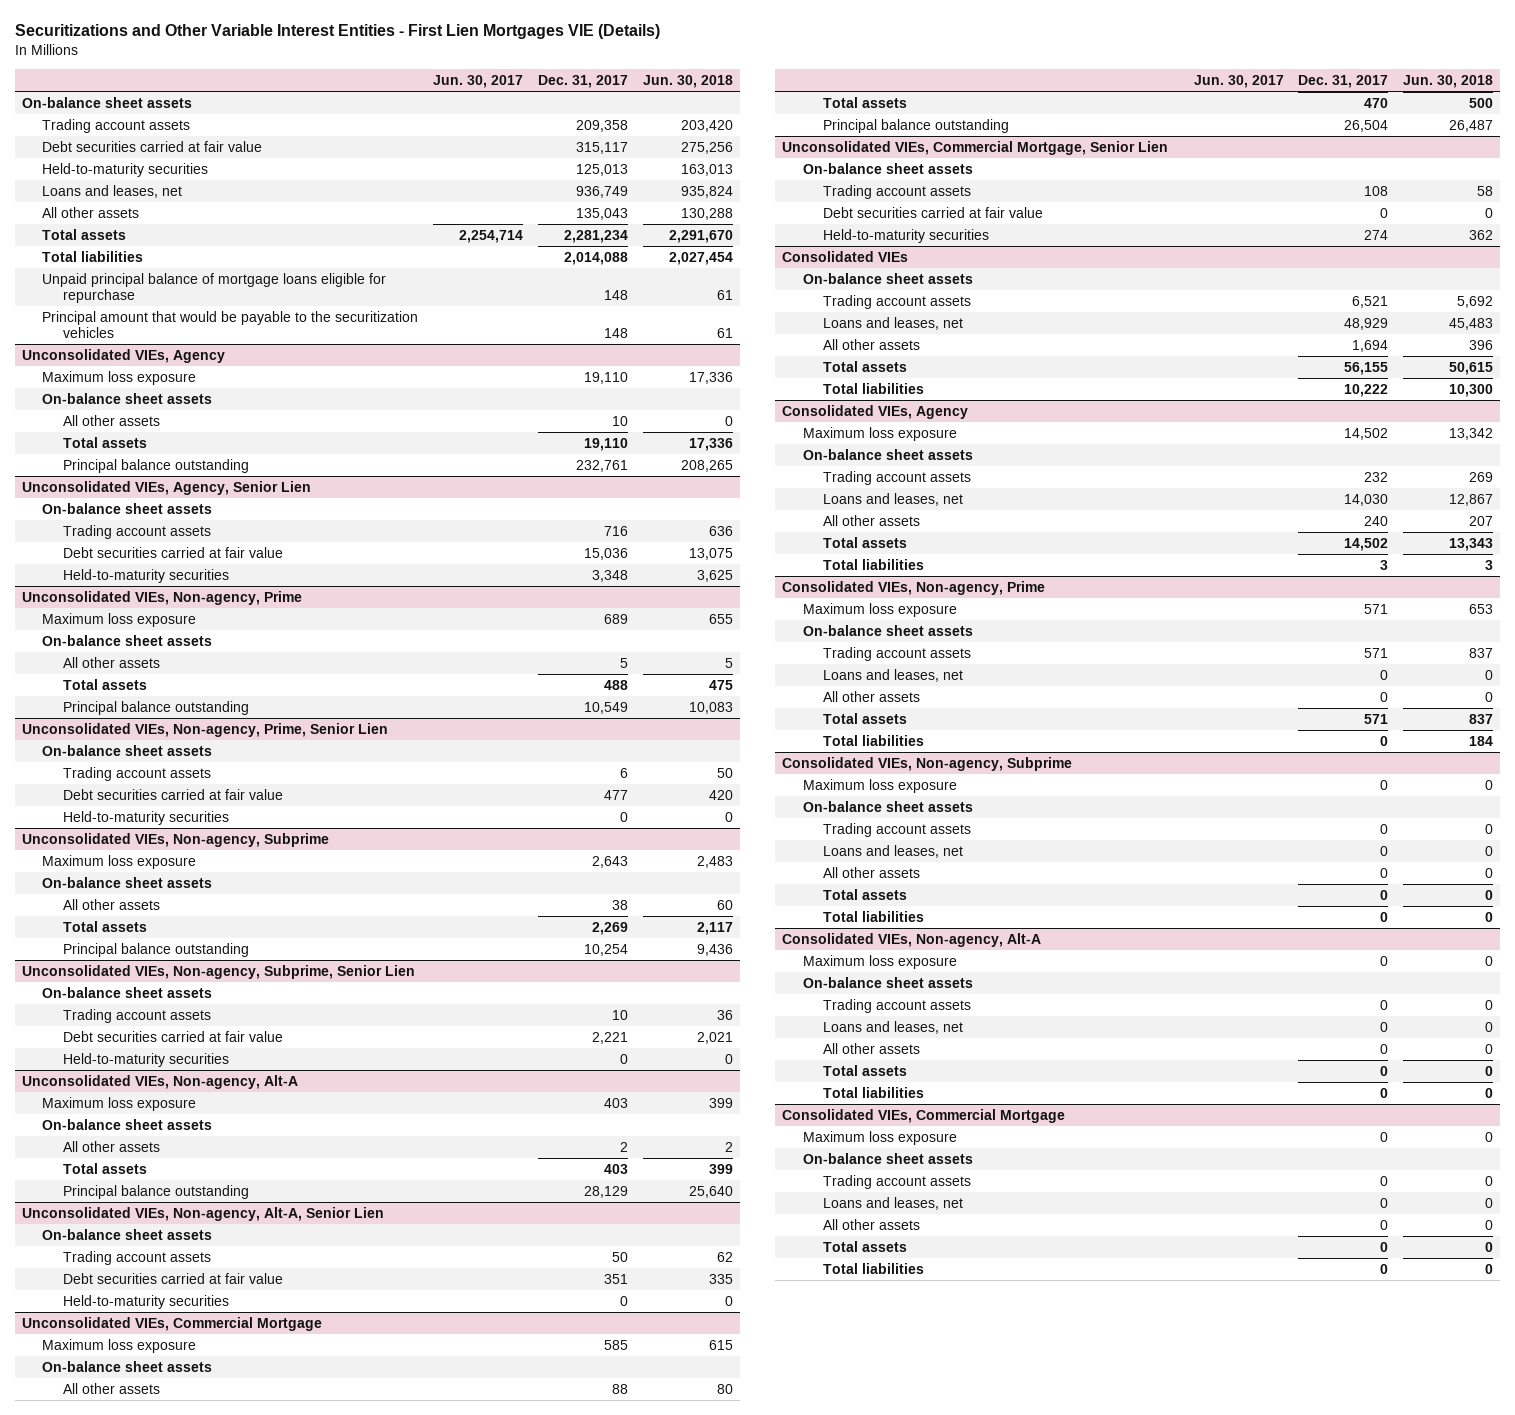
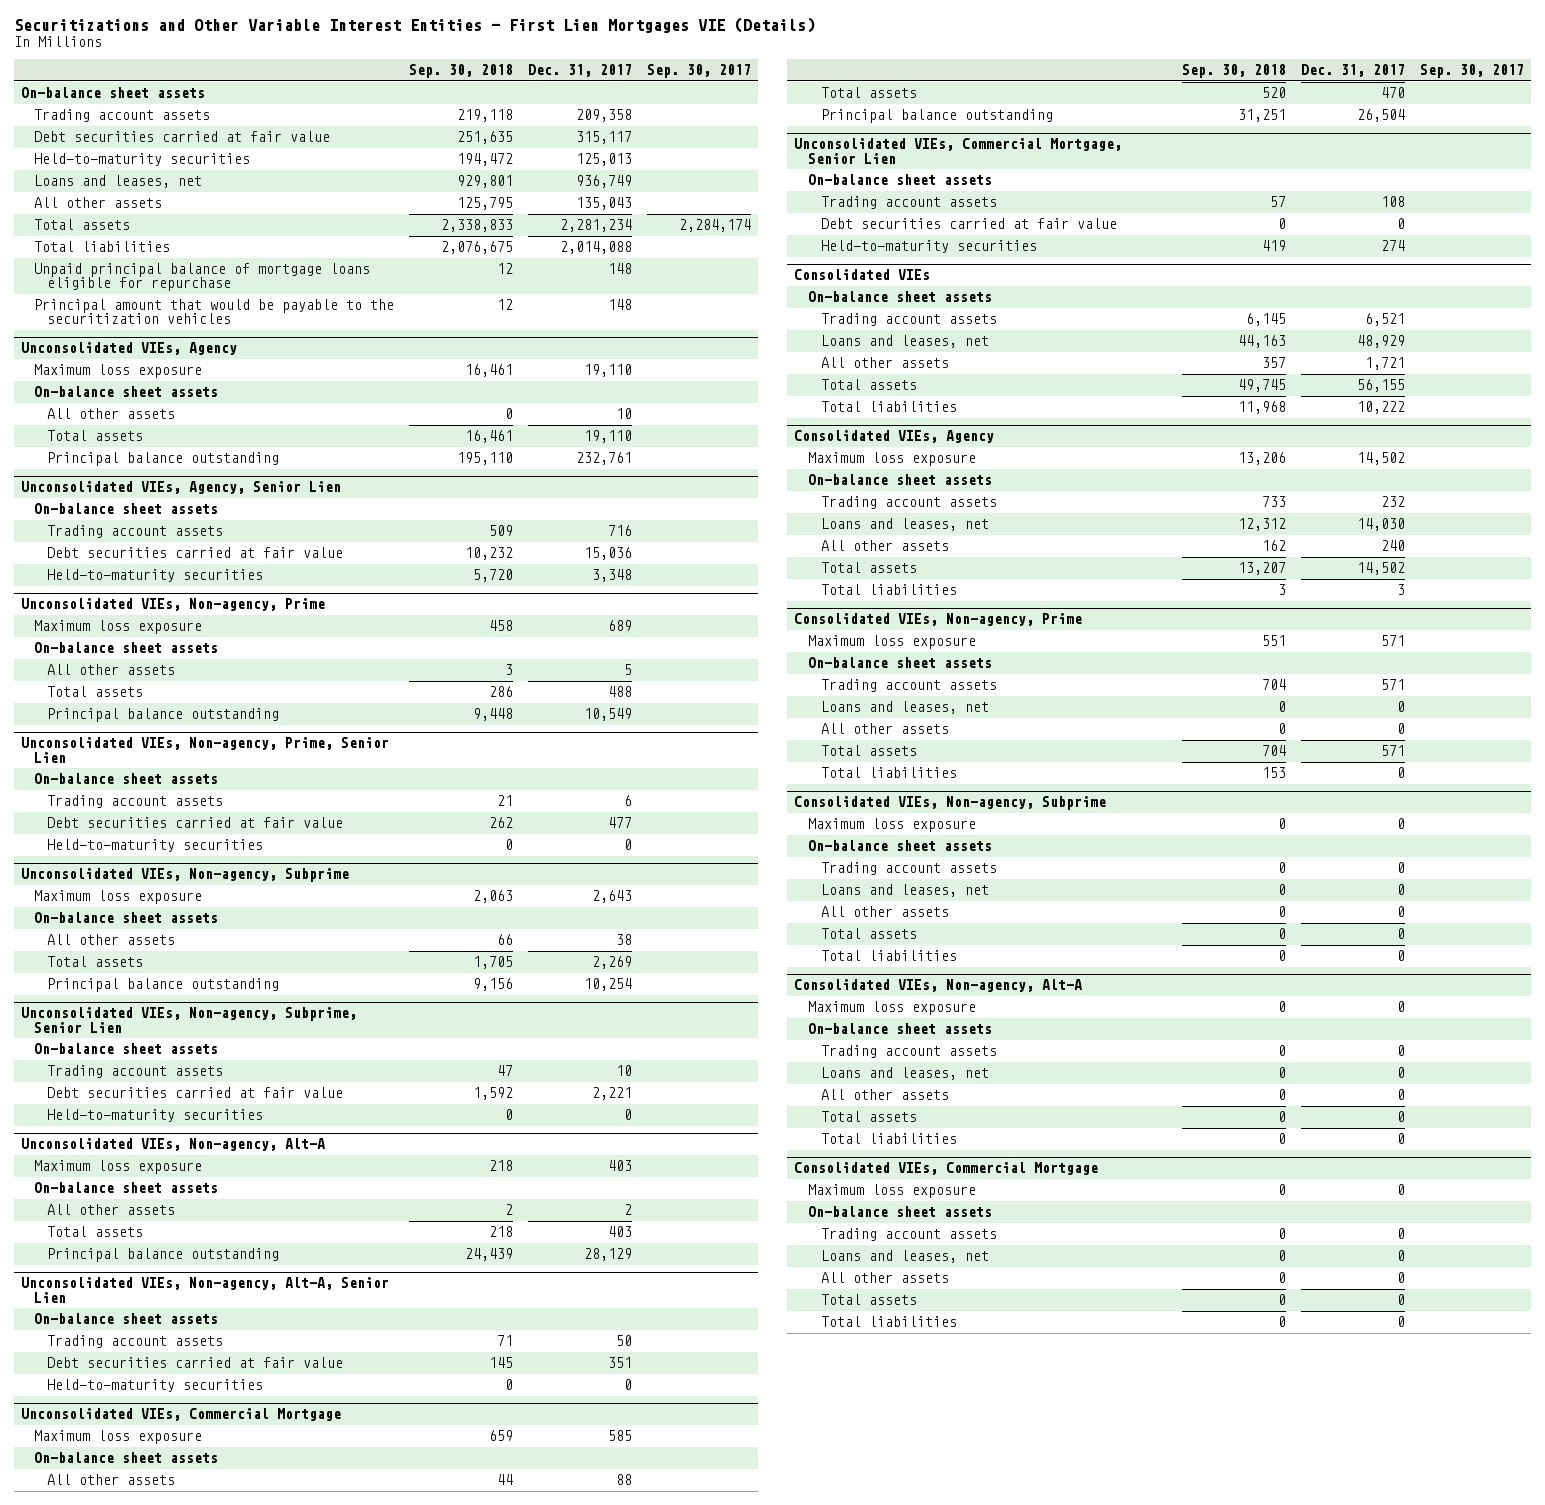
[433,75,524,89] Jun. 30, 2017 -> none
[642,75,733,89] Jun. 30, 2018 -> none
none -> [408,64,513,79] Sep. 30, 2018
none -> [646,64,751,79] Sep. 30, 2017
[1352,339,1389,352] 1,694 -> [1365,357,1406,371] 1,721

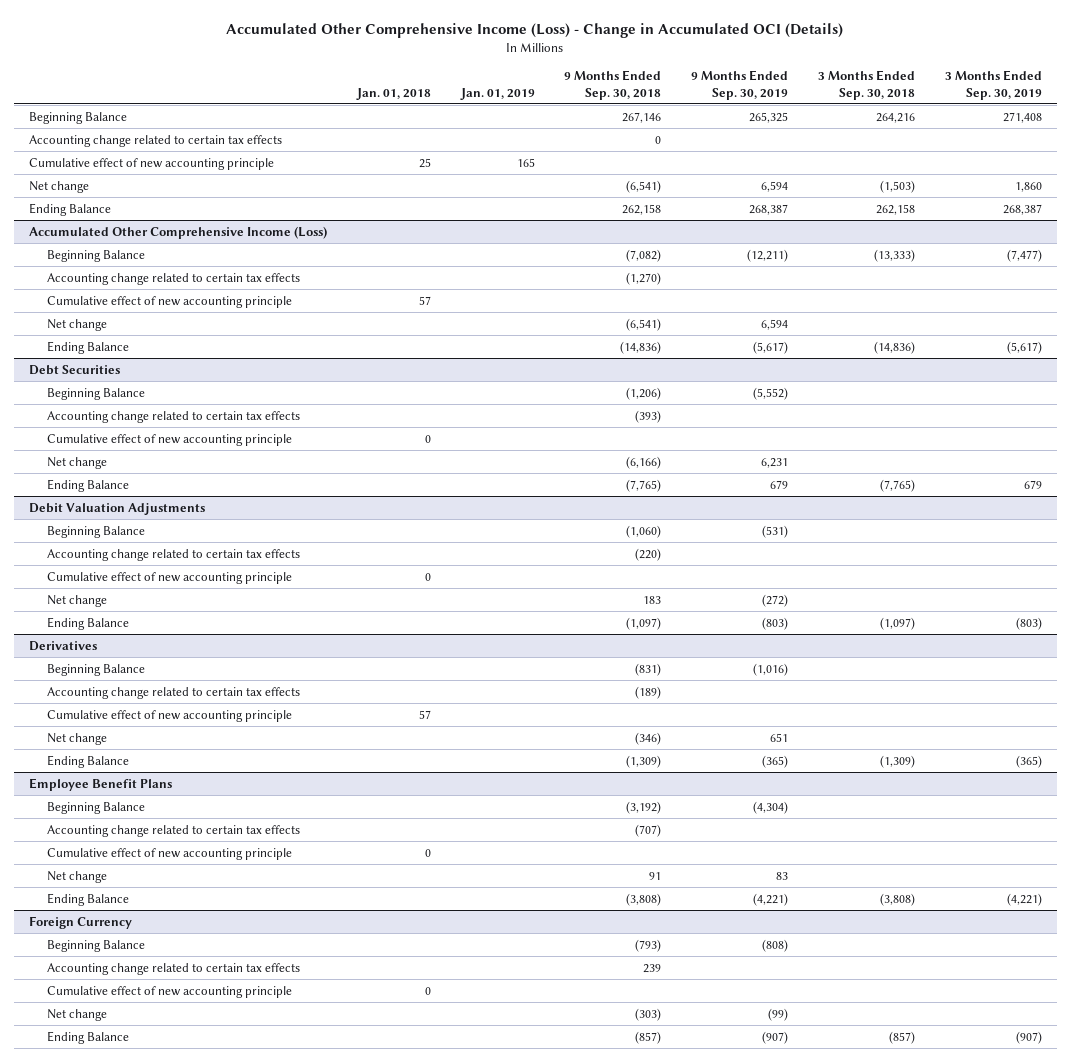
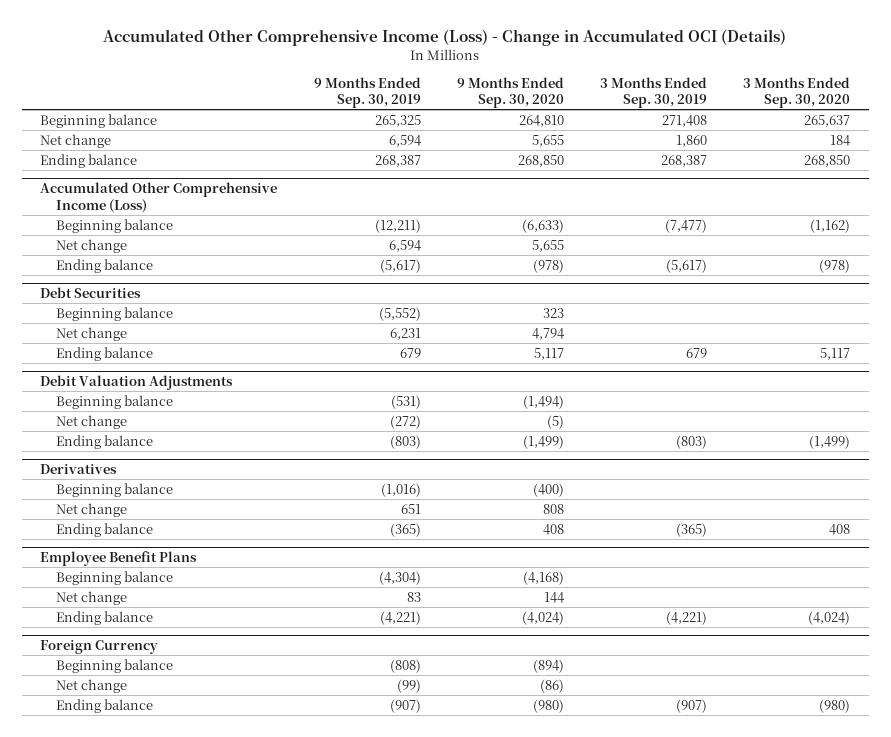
[355,87,431,100] Jan. 01, 2018 -> none
[459,87,535,100] Jan. 01, 2019 -> none
[564,70,662,100] 9 Months Ended Sep. 30, 2018 -> none
[818,70,916,100] 3 Months Ended Sep. 30, 2018 -> none
none -> [456,76,564,109] 9 Months Ended Sep. 30, 2020
none -> [743,76,851,109] 3 Months Ended Sep. 30, 2020
[28,134,282,147] Accounting change related to certain tax effects -> none
[28,157,274,170] Cumulative effect of new accounting principle -> none
[28,111,127,124] Beginning Balance -> [40,113,158,128] Beginning balance
[28,202,111,216] Ending Balance -> [40,153,138,168] Ending balance
[47,272,301,285] Accounting change related to certain tax effects -> none
[47,295,293,308] Cumulative effect of new accounting principle -> none
[47,249,146,262] Beginning Balance -> [56,218,174,233] Beginning balance
[47,340,130,354] Ending Balance -> [56,258,154,273] Ending balance
[47,410,301,423] Accounting change related to certain tax effects -> none
[47,433,293,446] Cumulative effect of new accounting principle -> none
[47,387,146,400] Beginning Balance -> [56,306,174,321] Beginning balance
[47,478,130,492] Ending Balance -> [56,346,154,361] Ending balance
[47,548,301,561] Accounting change related to certain tax effects -> none
[47,571,293,584] Cumulative effect of new accounting principle -> none
[47,525,146,538] Beginning Balance -> [56,394,174,409] Beginning balance
[47,616,130,630] Ending Balance -> [56,434,154,449] Ending balance
[47,686,301,699] Accounting change related to certain tax effects -> none
[47,709,293,722] Cumulative effect of new accounting principle -> none
[47,663,146,676] Beginning Balance -> [56,482,174,497] Beginning balance
[47,754,130,768] Ending Balance -> [56,522,154,537] Ending balance
[47,824,301,837] Accounting change related to certain tax effects -> none
[47,847,293,860] Cumulative effect of new accounting principle -> none
[47,801,146,814] Beginning Balance -> [56,570,174,585] Beginning balance
[47,892,130,906] Ending Balance -> [56,610,154,625] Ending balance
[47,962,301,975] Accounting change related to certain tax effects -> none
[47,985,293,998] Cumulative effect of new accounting principle -> none
[47,939,146,952] Beginning Balance -> [56,658,174,673] Beginning balance
[47,1030,130,1044] Ending Balance -> [56,698,154,713] Ending balance

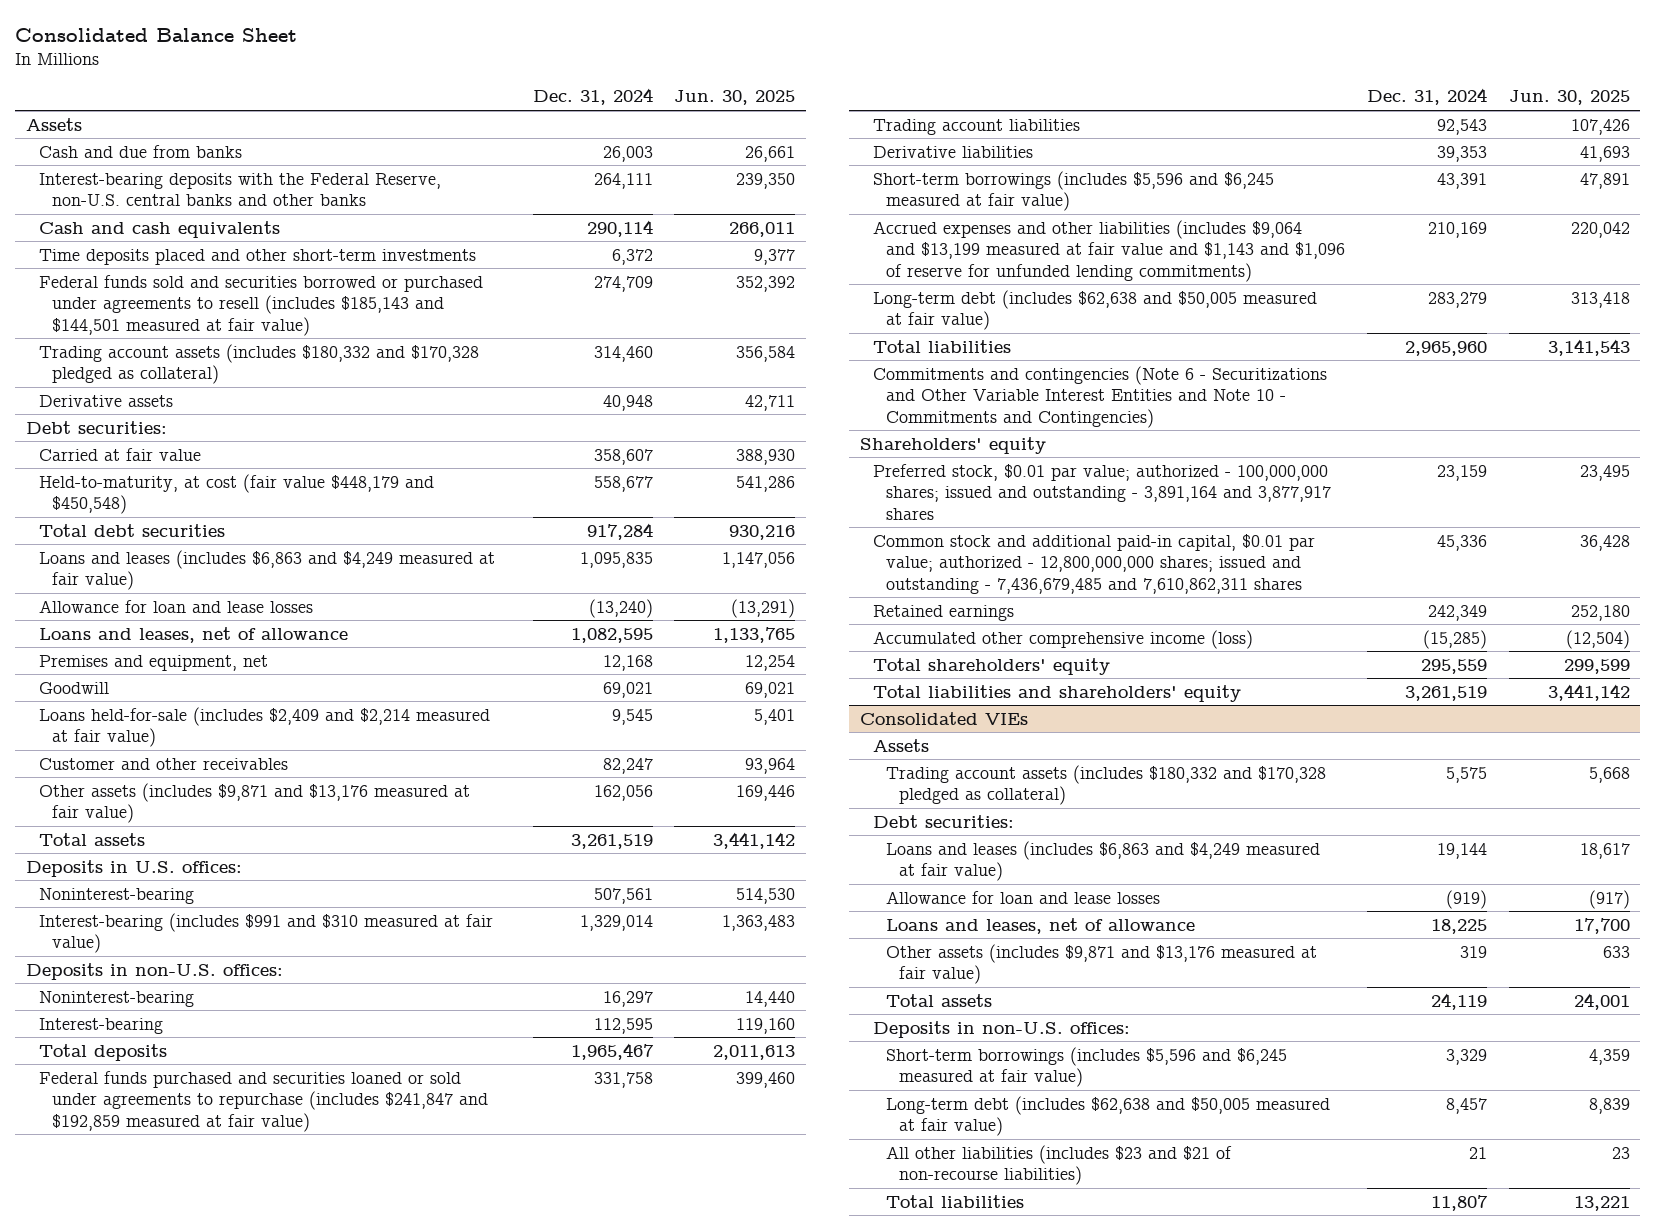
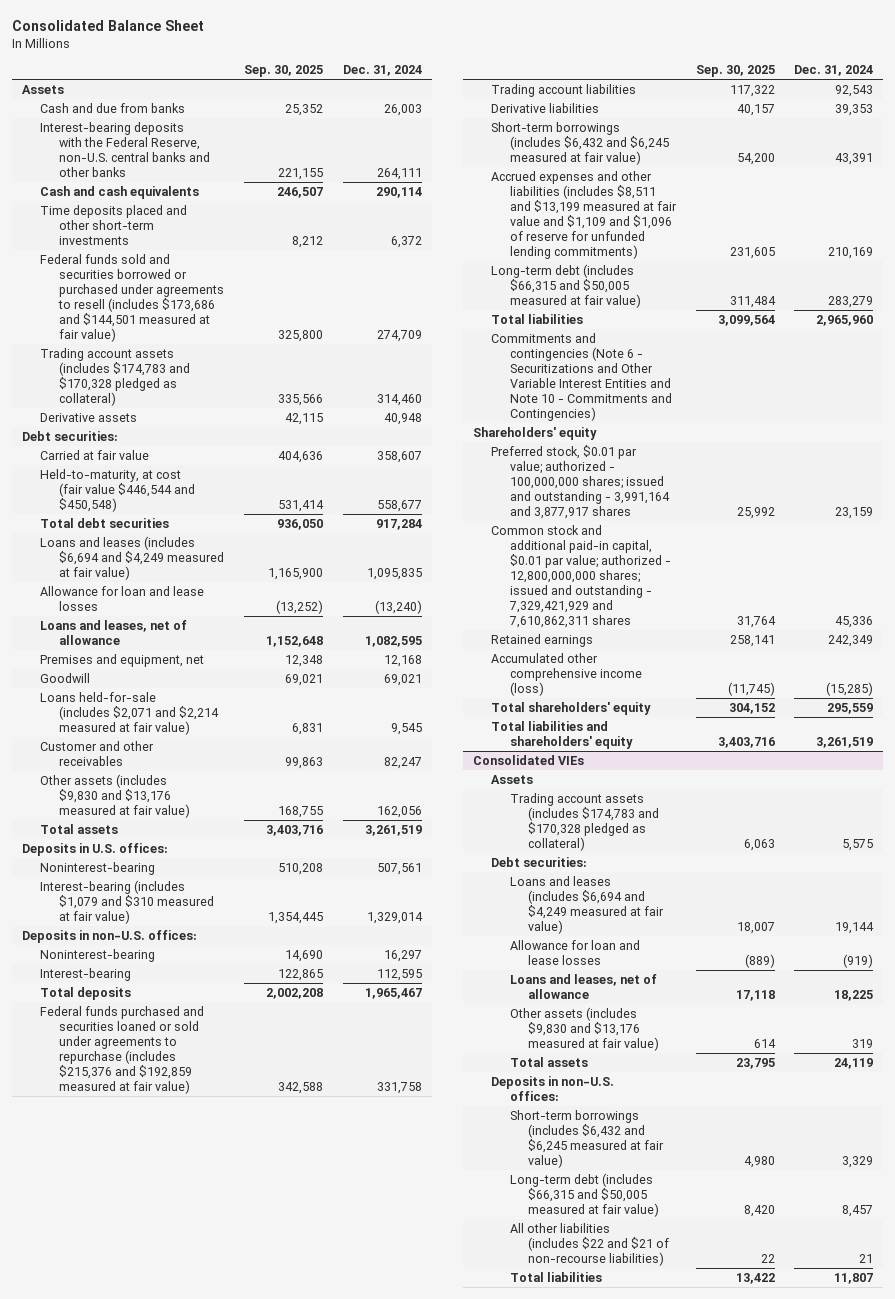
[674,90,796,106] Jun. 30, 2025 -> none
none -> [244,64,324,77] Sep. 30, 2025
[38,274,483,336] Federal funds sold and securities borrowed or purchased under agreements to resell (includes $185,143 and $144,501 measured at fair value) -> [40,253,224,342] Federal funds sold and securities borrowed or purchased under agreements to resell (includes $173,686 and $144,501 measured at fair value)
[38,343,479,385] Trading account assets (includes $180,332 and $170,328 pledged as collateral) -> [40,347,190,406] Trading account assets (includes $174,783 and $170,328 pledged as collateral)
[38,473,434,515] Held-to-maturity, at cost (fair value $448,179 and $450,548) -> [40,468,195,512] Held-to-maturity, at cost (fair value $446,544 and $450,548)
[38,549,495,591] Loans and leases (includes $6,863 and $4,249 measured at fair value) -> [40,535,224,580] Loans and leases (includes $6,694 and $4,249 measured at fair value)
[38,706,490,748] Loans held-for-sale (includes $2,409 and $2,214 measured at fair value) -> [40,691,219,735] Loans held-for-sale (includes $2,071 and $2,214 measured at fair value)
[38,782,470,824] Other assets (includes $9,871 and $13,176 measured at fair value) -> [40,773,190,818] Other assets (includes $9,830 and $13,176 measured at fair value)
[38,912,493,954] Interest-bearing (includes $991 and $310 measured at fair value) -> [40,879,214,924] Interest-bearing (includes $1,079 and $310 measured at fair value)
[38,1070,489,1132] Federal funds purchased and securities loaned or sold under agreements to repurchase (includes $241,847 and $192,859 measured at fair value) -> [40,1005,205,1094] Federal funds purchased and securities loaned or sold under agreements to repurchase (includes $215,376 and $192,859 measured at fair value)
[873,170,1275,212] Short-term borrowings (includes $5,596 and $6,245 measured at fair value) -> [491,121,669,165] Short-term borrowings (includes $6,432 and $6,245 measured at fair value)
[873,219,1346,282] Accrued expenses and other liabilities (includes $9,064 and $13,199 measured at fair value and $1,143 and $1,096 of reserve for unfunded lending commitments) -> [491,170,677,259] Accrued expenses and other liabilities (includes $8,511 and $13,199 measured at fair value and $1,109 and $1,096 of reserve for unfunded lending commitments)
[873,289,1318,331] Long-term debt (includes $62,638 and $50,005 measured at fair value) -> [491,263,641,308] Long-term debt (includes $66,315 and $50,005 measured at fair value)
[873,463,1332,520] Preferred stock, $0.01 par value; authorized - 100,000,000 shares; issued and outstanding - 3,891,164 and 3,877,917 shares -> [491,444,670,519] Preferred stock, $0.01 par value; authorized - 100,000,000 shares; issued and outstanding - 3,991,164 and 3,877,917 shares
[873,533,1316,594] Common stock and additional paid-in capital, $0.01 par value; authorized - 12,800,000,000 shares; issued and outstanding - 7,436,679,485 and 7,610,862,311 shares -> [491,524,671,628] Common stock and additional paid-in capital, $0.01 par value; authorized - 12,800,000,000 shares; issued and outstanding - 7,329,421,929 and 7,610,862,311 shares
[886,764,1327,806] Trading account assets (includes $180,332 and $170,328 pledged as collateral) -> [509,792,660,851] Trading account assets (includes $174,783 and $170,328 pledged as collateral)
[886,840,1321,882] Loans and leases (includes $6,863 and $4,249 measured at fair value) -> [509,875,665,934] Loans and leases (includes $6,694 and $4,249 measured at fair value)
[886,943,1318,985] Other assets (includes $9,871 and $13,176 measured at fair value) -> [509,1006,660,1051] Other assets (includes $9,830 and $13,176 measured at fair value)
[886,1046,1288,1088] Short-term borrowings (includes $5,596 and $6,245 measured at fair value) -> [509,1109,665,1168] Short-term borrowings (includes $6,432 and $6,245 measured at fair value)
[886,1095,1331,1137] Long-term debt (includes $62,638 and $50,005 measured at fair value) -> [509,1172,660,1217] Long-term debt (includes $66,315 and $50,005 measured at fair value)
[886,1144,1233,1186] All other liabilities (includes $23 and $21 of non-recourse liabilities) -> [509,1222,670,1266] All other liabilities (includes $22 and $21 of non-recourse liabilities)

